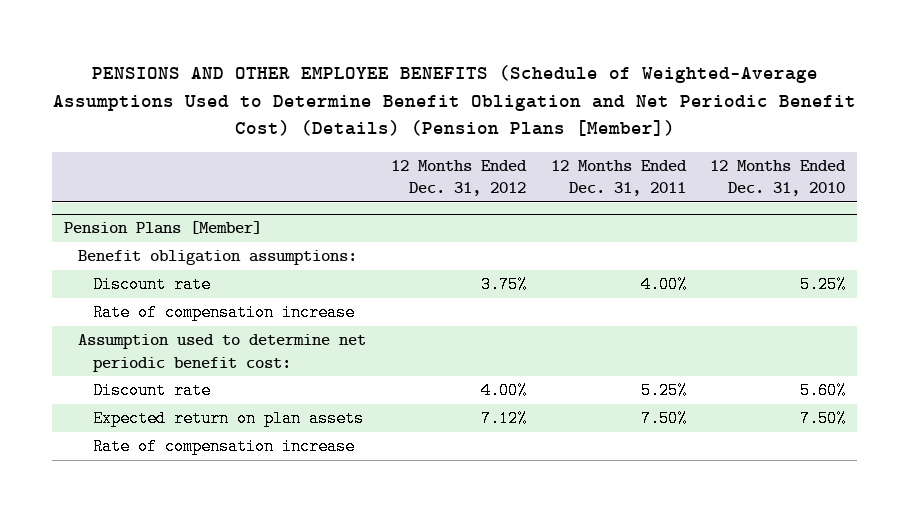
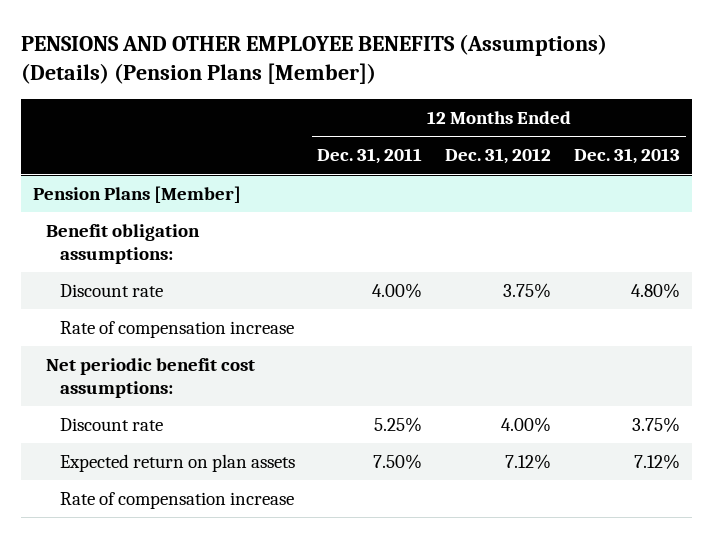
[52,65,856,137] PENSIONS AND OTHER EMPLOYEE BENEFITS (Schedule of Weighted-Average Assumptions Used to Determine Benefit Obligation and Net Periodic Benefit Cost) (Details) (Pension Plans [Member]) -> [21,33,608,84] PENSIONS AND OTHER EMPLOYEE BENEFITS (Assumptions) (Details) (Pension Plans [Member])
[710,159,847,197] 12 Months Ended Dec. 31, 2010 -> none
none -> [574,148,681,165] Dec. 31, 2013
[78,334,367,372] Assumption used to determine net periodic benefit cost: -> [46,358,256,398] Net periodic benefit cost assumptions:

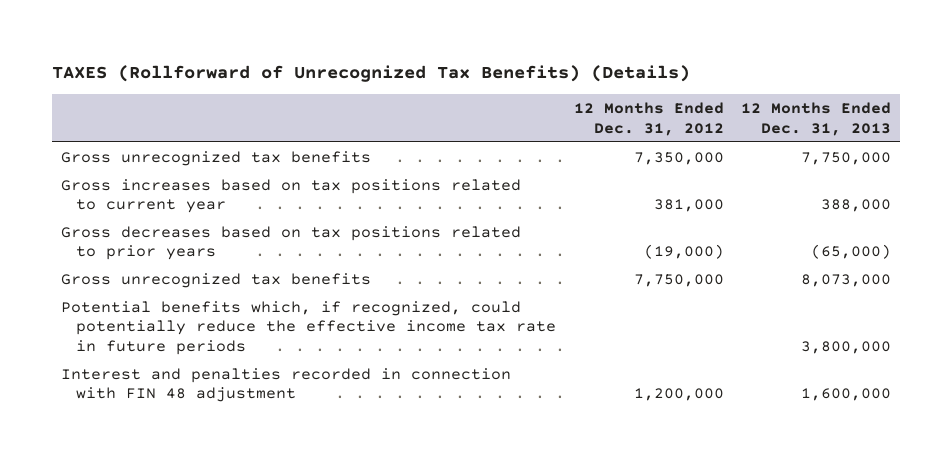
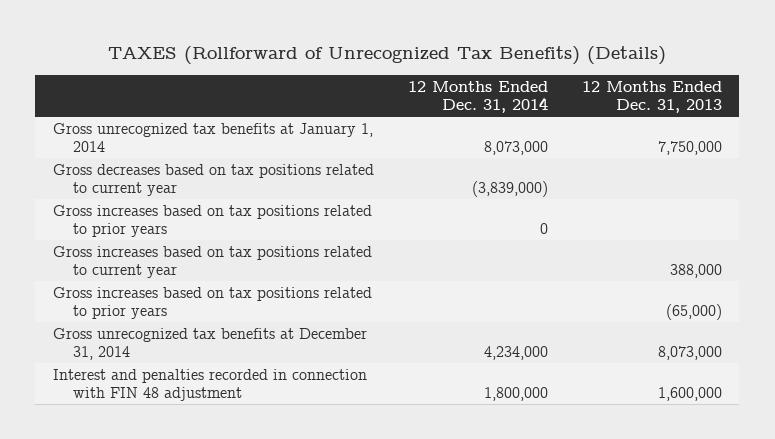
[573,102,724,136] 12 Months Ended Dec. 31, 2012 -> none
none -> [407,80,548,113] 12 Months Ended Dec. 31, 2014
[60,150,371,166] Gross unrecognized tax benefits -> [52,122,373,153] Gross unrecognized tax benefits at January 1, 2014
none -> [52,163,374,197] Gross decreases based on tax positions related to current year
none -> [52,204,372,238] Gross increases based on tax positions related to prior years
[60,300,556,355] Potential benefits which, if recognized, could potentially reduce the effective income tax rate in future periods -> none
[60,225,521,261] Gross decreases based on tax positions related to prior years -> [52,286,372,320] Gross increases based on tax positions related to prior years
[60,272,371,288] Gross unrecognized tax benefits -> [52,327,367,361] Gross unrecognized tax benefits at December 31, 2014

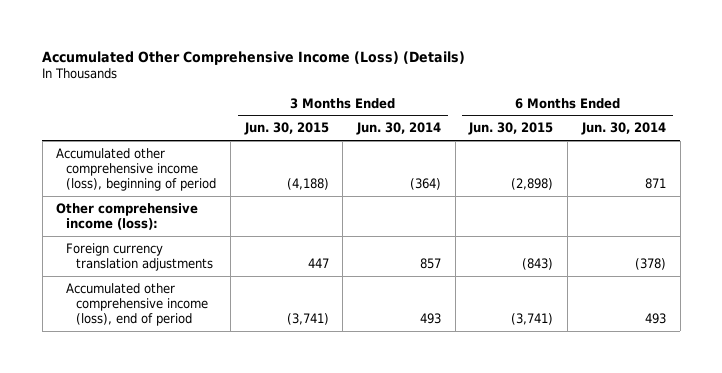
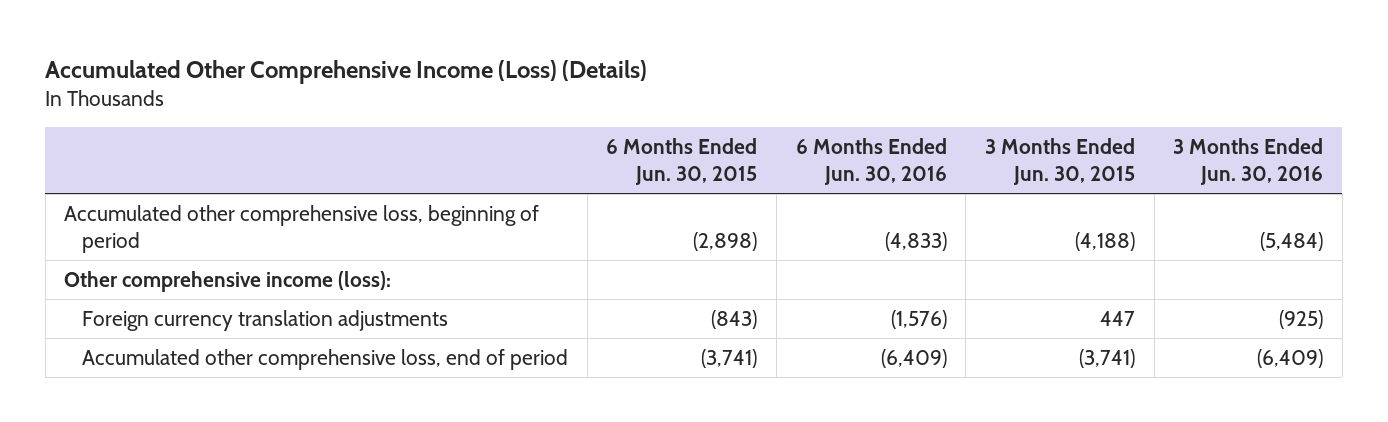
[356,122,442,136] Jun. 30, 2014 -> none
[580,122,666,136] Jun. 30, 2014 -> none
none -> [795,137,947,186] 6 Months Ended Jun. 30, 2016
none -> [1173,137,1324,186] 3 Months Ended Jun. 30, 2016
[56,147,217,192] Accumulated other comprehensive income (loss), beginning of period -> [64,204,540,254] Accumulated other comprehensive loss, beginning of period
[66,282,209,327] Accumulated other comprehensive income (loss), end of period -> [82,348,569,370] Accumulated other comprehensive loss, end of period

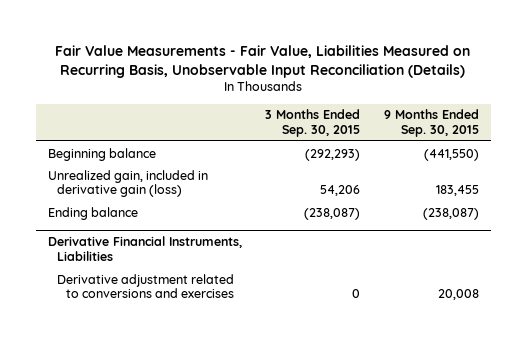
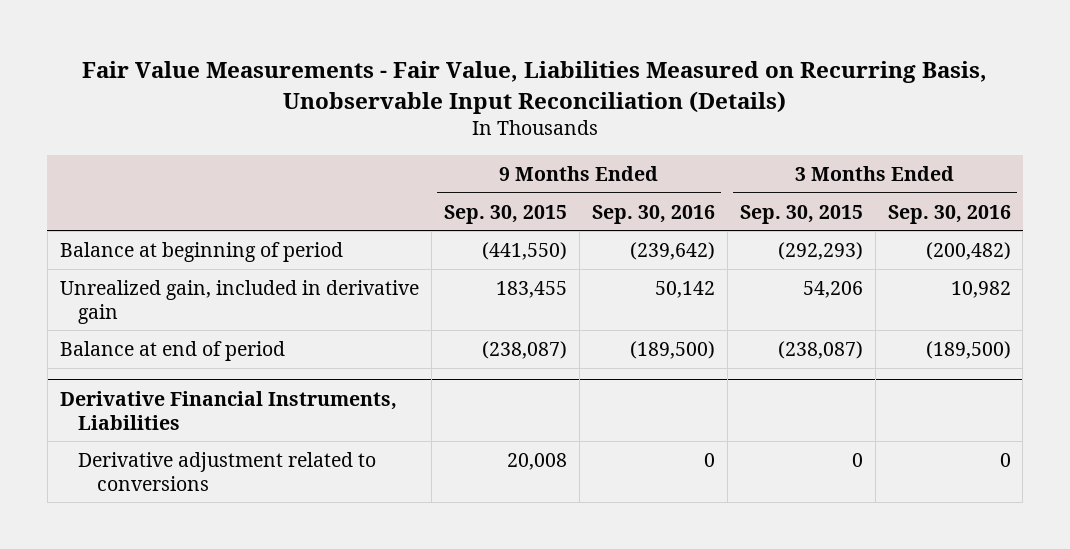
none -> [591,204,715,224] Sep. 30, 2016
none -> [887,204,1011,224] Sep. 30, 2016
[48,147,157,161] Beginning balance -> [59,241,343,262] Balance at beginning of period
[48,169,209,198] Unrealized gain, included in derivative gain (loss) -> [59,279,419,324] Unrealized gain, included in derivative gain
[48,206,139,220] Ending balance -> [59,340,285,361] Balance at end of period
[56,273,234,299] Derivative adjustment related to conversions and exercises -> [78,451,377,491] Derivative adjustment related to conversions

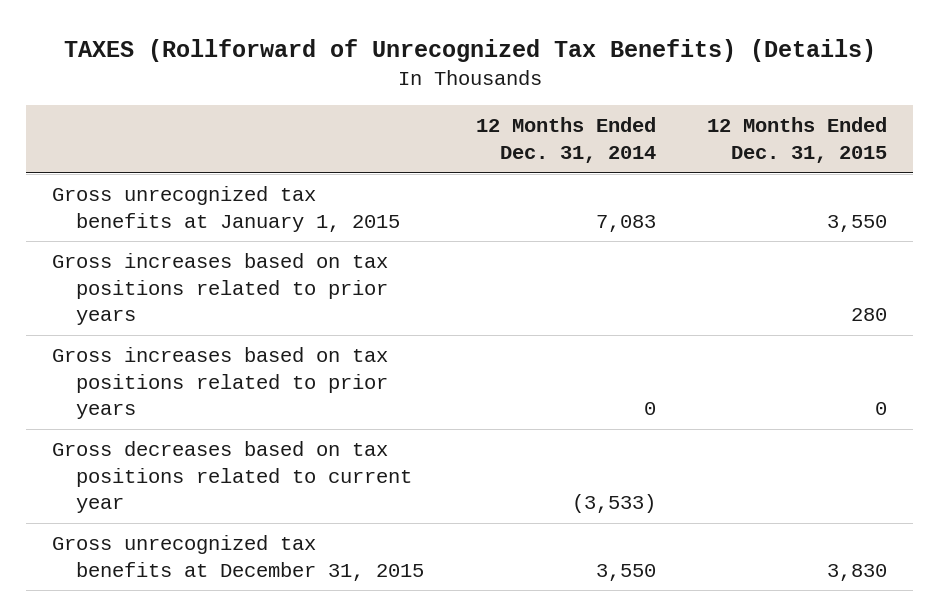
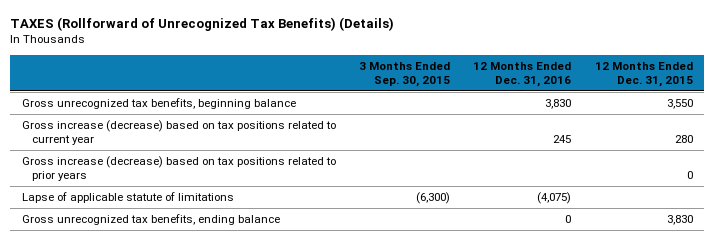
[475,117,656,163] 12 Months Ended Dec. 31, 2014 -> none
none -> [359,62,451,87] 3 Months Ended Sep. 30, 2015
none -> [473,62,572,87] 12 Months Ended Dec. 31, 2016
[51,441,412,513] Gross decreases based on tax positions related to current year -> none
[51,186,400,232] Gross unrecognized tax benefits at January 1, 2015 -> [21,98,296,110] Gross unrecognized tax benefits, beginning balance
[51,253,388,325] Gross increases based on tax positions related to prior years -> [21,120,336,145] Gross increase (decrease) based on tax positions related to current year
[51,347,388,419] Gross increases based on tax positions related to prior years -> [21,156,336,181] Gross increase (decrease) based on tax positions related to prior years
none -> [21,192,234,204] Lapse of applicable statute of limitations
[51,535,424,581] Gross unrecognized tax benefits at December 31, 2015 -> [21,214,280,226] Gross unrecognized tax benefits, ending balance

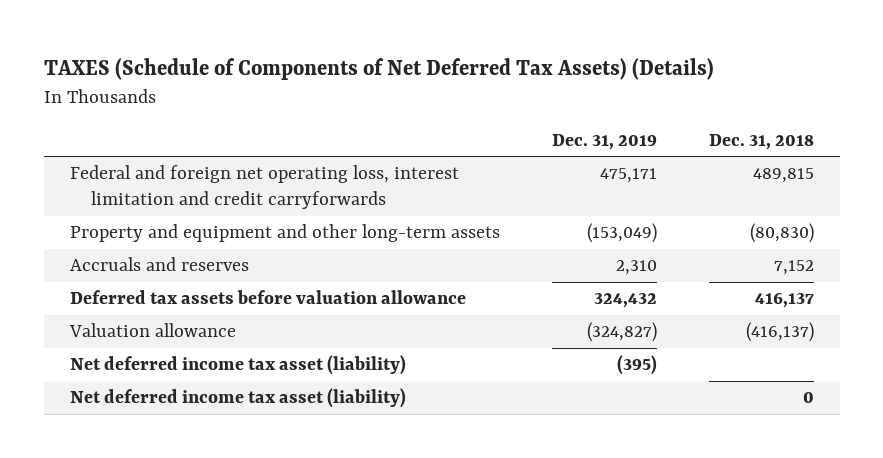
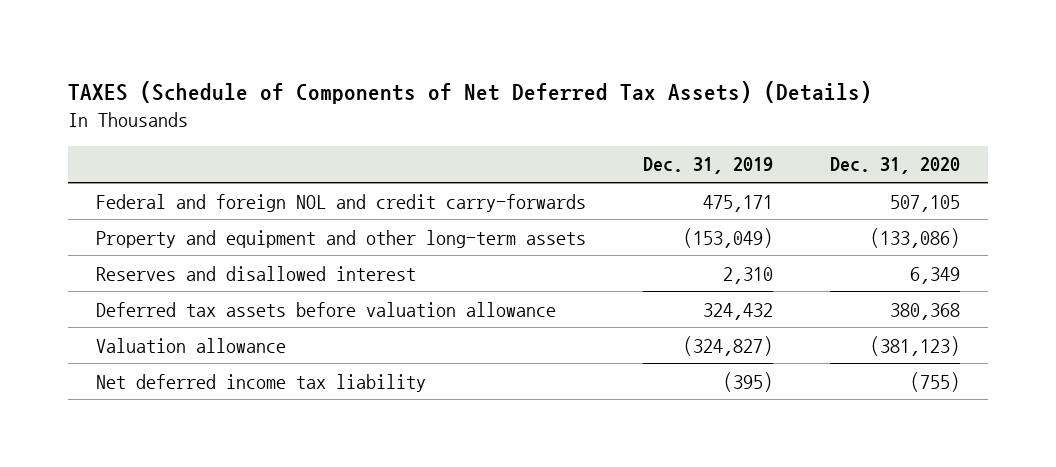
[708,133,814,150] Dec. 31, 2018 -> none
none -> [829,157,960,175] Dec. 31, 2020
[69,165,459,210] Federal and foreign net operating loss, interest limitation and credit carryforwards -> [96,193,587,212] Federal and foreign NOL and credit carry-forwards
[69,257,249,272] Accruals and reserves -> [96,265,417,281] Reserves and disallowed interest
[69,388,406,409] Net deferred income tax asset (liability) -> none
[69,355,406,376] Net deferred income tax asset (liability) -> [96,373,427,392] Net deferred income tax liability

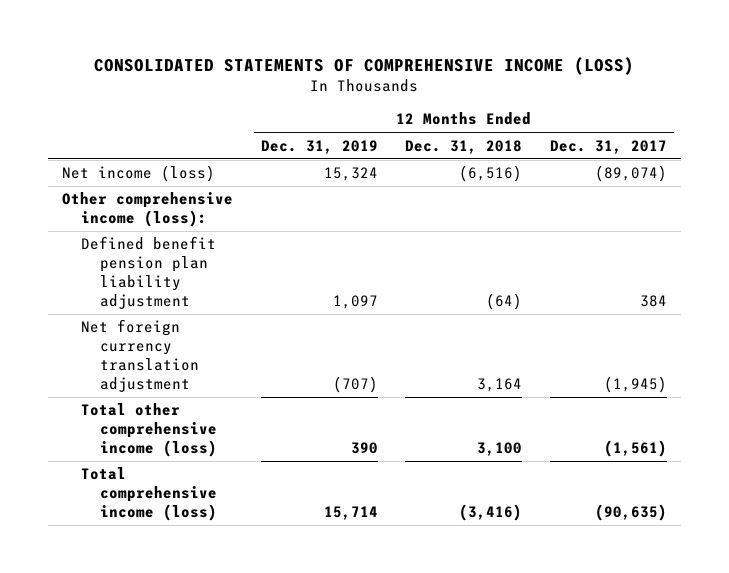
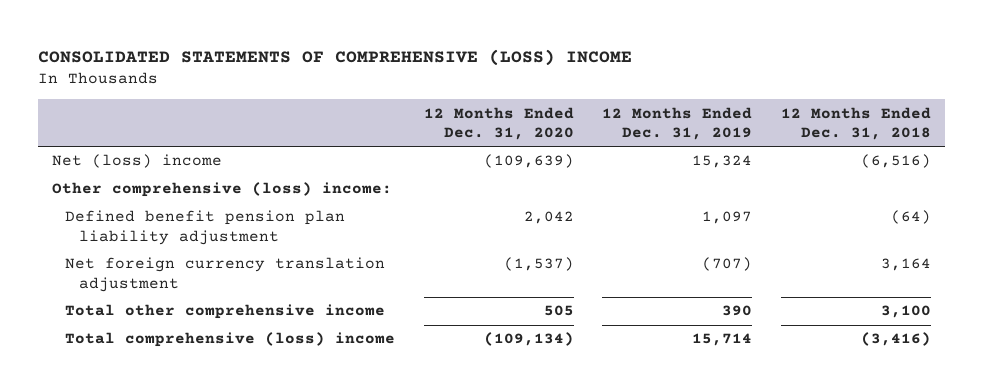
[94,57,635,76] CONSOLIDATED STATEMENTS OF COMPREHENSIVE INCOME (LOSS) -> [37,49,632,67] CONSOLIDATED STATEMENTS OF COMPREHENSIVE (LOSS) INCOME
[549,139,667,154] Dec. 31, 2017 -> none
none -> [423,106,574,141] 12 Months Ended Dec. 31, 2020
[62,165,216,183] Net income (loss) -> [51,154,222,169] Net (loss) income
[62,192,234,228] Other comprehensive income (loss): -> [51,182,392,198] Other comprehensive (loss) income:
[80,403,217,458] Total other comprehensive income (loss) -> [65,304,386,320] Total other comprehensive income
[80,467,217,522] Total comprehensive income (loss) -> [65,332,396,348] Total comprehensive (loss) income

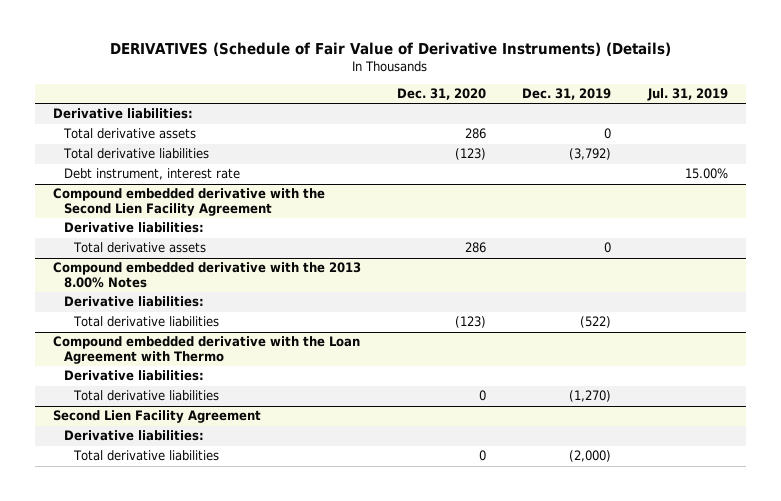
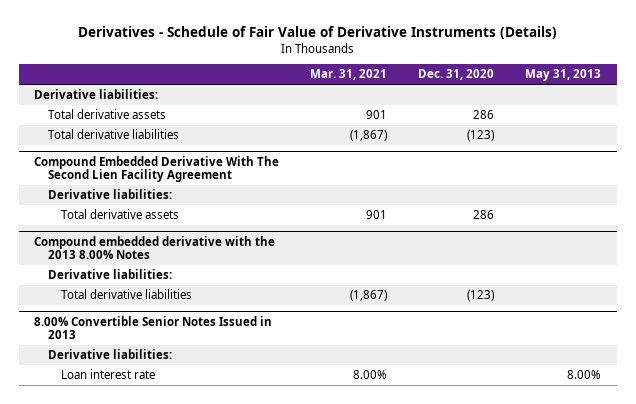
[110,42,672,57] DERIVATIVES (Schedule of Fair Value of Derivative Instruments) (Details) -> [77,25,557,39] Derivatives - Schedule of Fair Value of Derivative Instruments (Details)
[522,87,612,100] Dec. 31, 2019 -> none
[646,87,728,101] Jul. 31, 2019 -> none
none -> [310,69,388,81] Mar. 31, 2021
none -> [525,69,602,82] May 31, 2013
[63,168,240,181] Debt instrument, interest rate -> none
[52,188,325,217] Compound embedded derivative with the Second Lien Facility Agreement -> [34,155,280,183] Compound Embedded Derivative With The Second Lien Facility Agreement
[52,336,360,365] Compound embedded derivative with the Loan Agreement with Thermo -> none
[63,370,204,382] Derivative liabilities: -> none
[73,390,220,402] Total derivative liabilities -> none
[52,410,261,424] Second Lien Facility Agreement -> none
none -> [34,315,273,340] 8.00% Convertible Senior Notes Issued in 2013
[73,450,220,462] Total derivative liabilities -> none
none -> [61,369,156,380] Loan interest rate

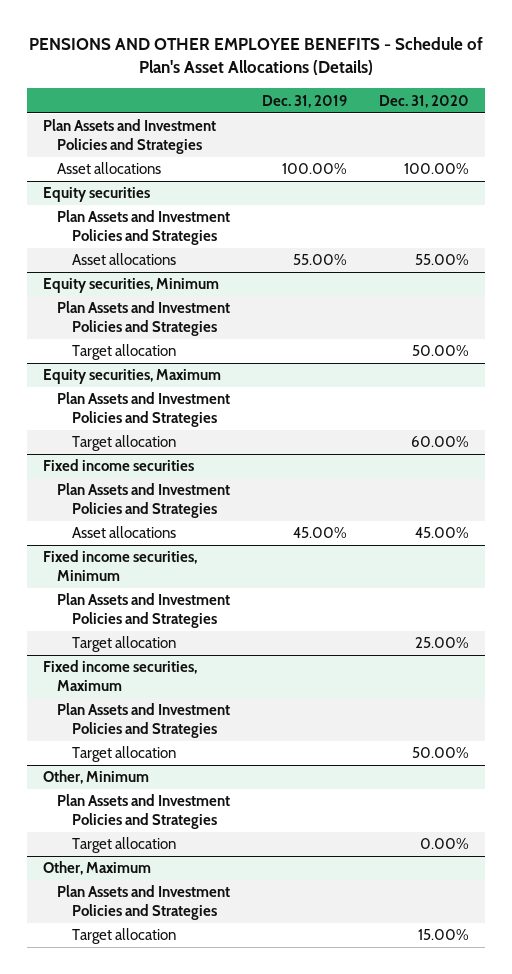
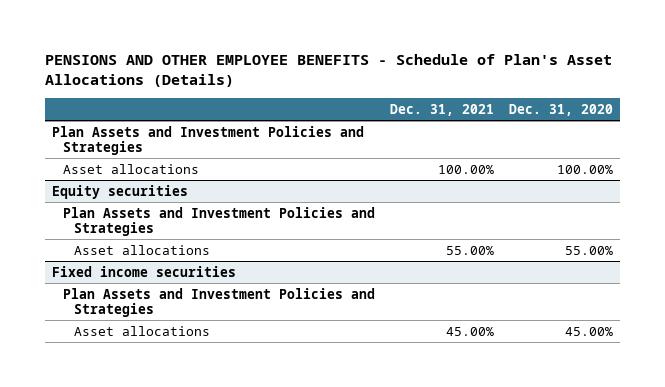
[262,94,348,108] Dec. 31, 2019 -> none
none -> [390,103,495,116] Dec. 31, 2021
[43,278,220,294] Equity securities, Minimum -> none
[57,301,231,336] Plan Assets and Investment Policies and Strategies -> none
[71,344,176,361] Target allocation -> none
[43,369,222,385] Equity securities, Maximum -> none
[57,392,231,427] Plan Assets and Investment Policies and Strategies -> none
[71,435,176,452] Target allocation -> none
[43,550,198,581] Fixed income securities, Minimum -> none
[57,593,231,628] Plan Assets and Investment Policies and Strategies -> none
[71,636,176,653] Target allocation -> none
[43,660,198,691] Fixed income securities, Maximum -> none
[57,703,231,738] Plan Assets and Investment Policies and Strategies -> none
[71,746,176,763] Target allocation -> none
[43,770,150,785] Other, Minimum -> none
[57,794,231,829] Plan Assets and Investment Policies and Strategies -> none
[71,837,176,854] Target allocation -> none
[43,861,152,876] Other, Maximum -> none
[57,885,231,920] Plan Assets and Investment Policies and Strategies -> none
[71,928,176,945] Target allocation -> none

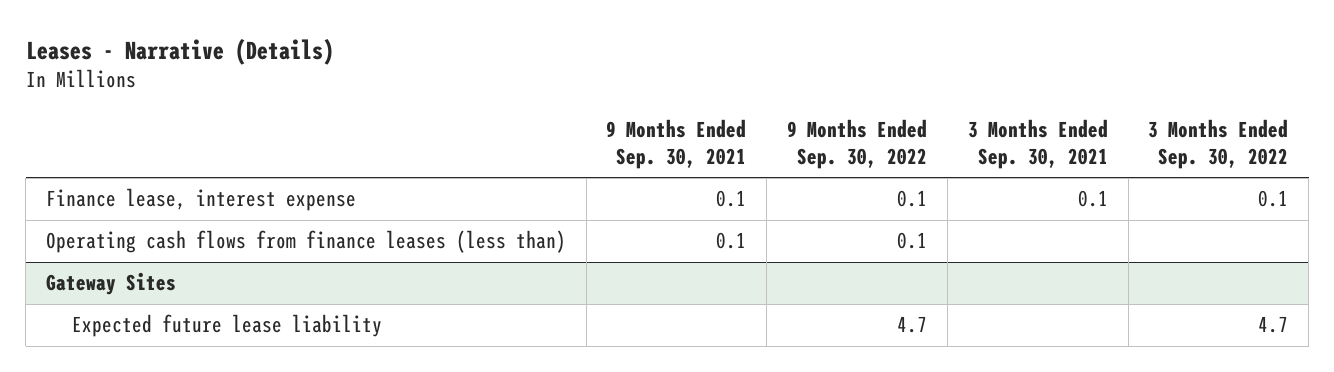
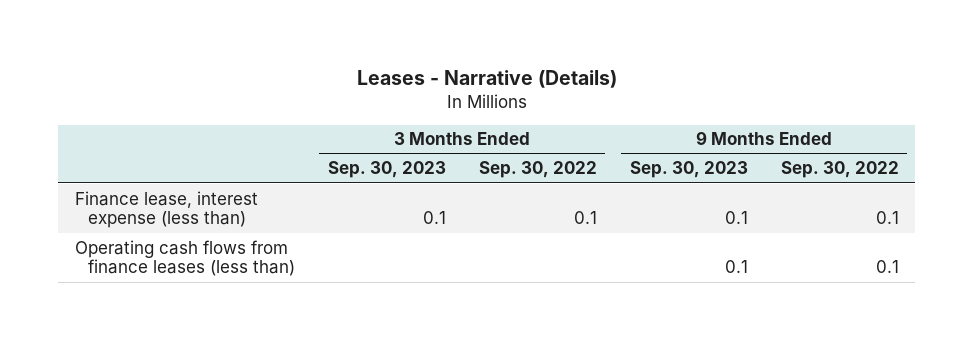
[606,118,747,169] 9 Months Ended Sep. 30, 2021 -> none
[967,118,1108,169] 3 Months Ended Sep. 30, 2021 -> none
none -> [327,161,446,179] Sep. 30, 2023
none -> [629,161,748,179] Sep. 30, 2023
[45,188,356,212] Finance lease, interest expense -> [74,190,258,229] Finance lease, interest expense (less than)
[45,272,176,296] Gateway Sites -> none
[71,314,382,338] Expected future lease liability -> none

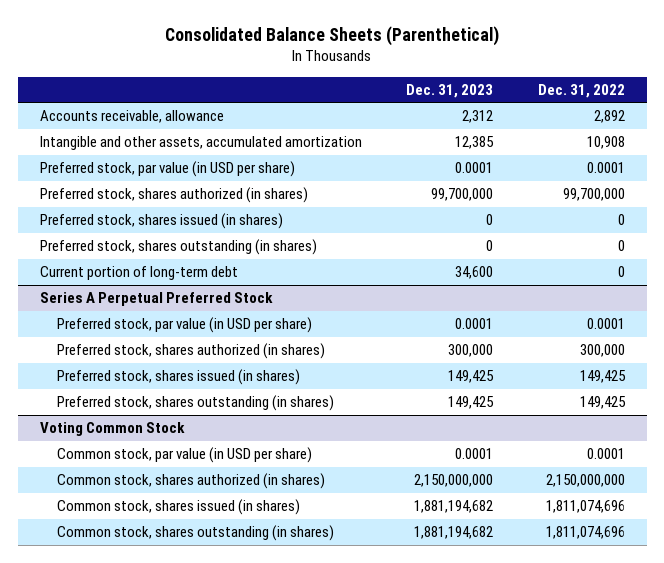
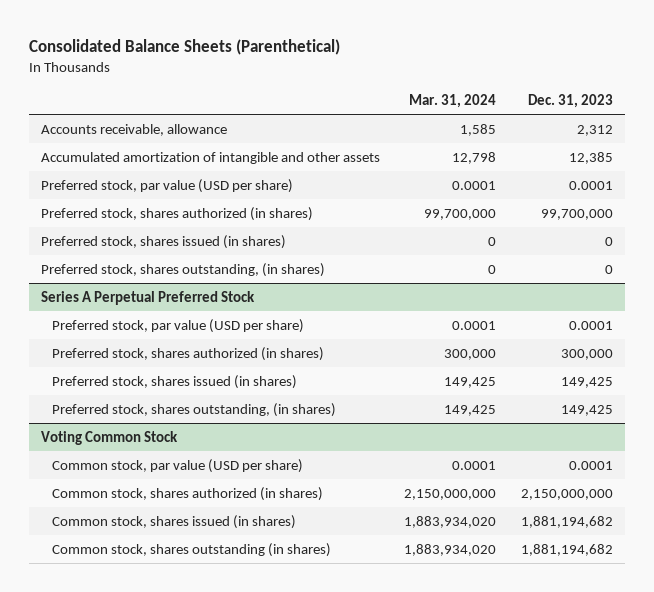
[537,83,625,98] Dec. 31, 2022 -> none
none -> [409,93,497,108] Mar. 31, 2024
[39,136,362,151] Intangible and other assets, accumulated amortization -> [41,151,381,164] Accumulated amortization of intangible and other assets
[39,161,295,178] Preferred stock, par value (in USD per share) -> [41,178,294,193] Preferred stock, par value (USD per share)
[39,266,238,281] Current portion of long-term debt -> none
[39,239,317,256] Preferred stock, shares outstanding (in shares) -> [41,262,326,277] Preferred stock, shares outstanding, (in shares)
[57,317,313,334] Preferred stock, par value (in USD per share) -> [51,318,304,333] Preferred stock, par value (USD per share)
[57,395,335,412] Preferred stock, shares outstanding (in shares) -> [51,402,336,417] Preferred stock, shares outstanding, (in shares)
[57,447,313,464] Common stock, par value (in USD per share) -> [51,458,303,473] Common stock, par value (USD per share)

